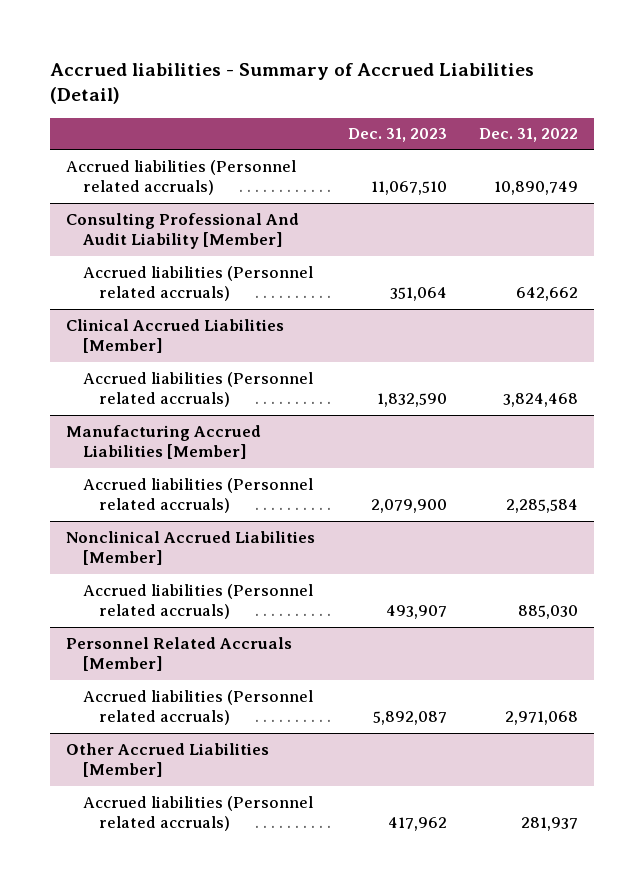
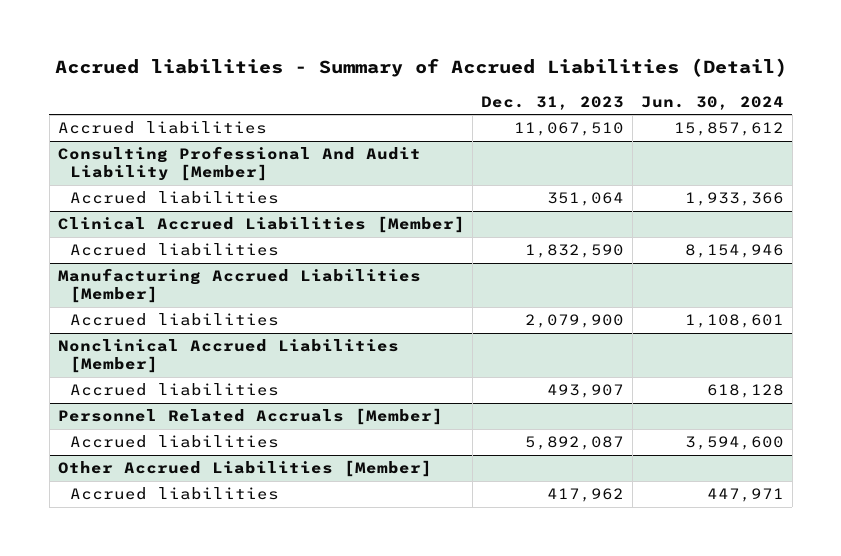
[478,128,578,143] Dec. 31, 2022 -> none
none -> [640,95,784,110] Jun. 30, 2024
[66,159,297,196] Accrued liabilities (Personnel related accruals) -> [57,121,267,135] Accrued liabilities
[82,265,313,302] Accrued liabilities (Personnel related accruals) -> [70,191,280,205] Accrued liabilities
[82,371,313,408] Accrued liabilities (Personnel related accruals) -> [70,243,280,257] Accrued liabilities
[82,477,313,514] Accrued liabilities (Personnel related accruals) -> [70,313,280,327] Accrued liabilities
[82,583,313,620] Accrued liabilities (Personnel related accruals) -> [70,383,280,397] Accrued liabilities
[82,689,313,726] Accrued liabilities (Personnel related accruals) -> [70,435,280,449] Accrued liabilities
[82,795,313,832] Accrued liabilities (Personnel related accruals) -> [70,487,280,501] Accrued liabilities

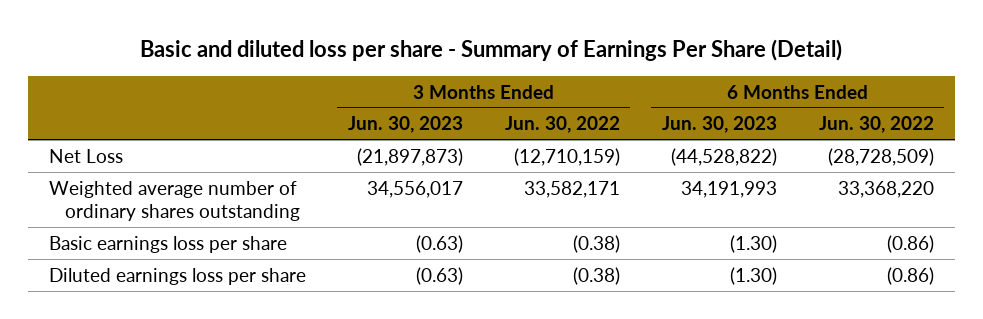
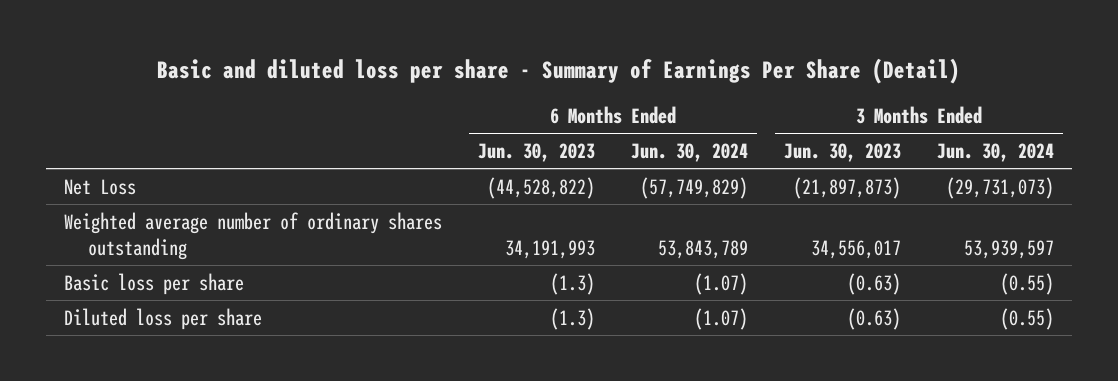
[504,116,620,134] Jun. 30, 2022 -> none
[818,116,934,134] Jun. 30, 2022 -> none
none -> [631,143,749,163] Jun. 30, 2024
none -> [937,143,1055,163] Jun. 30, 2024
[48,235,287,253] Basic earnings loss per share -> [63,272,244,295] Basic loss per share
[729,234,777,253] (1.30) -> [549,272,595,295] (1.3)
[48,267,306,285] Diluted earnings loss per share -> [63,307,262,330] Diluted loss per share
[729,266,777,285] (1.30) -> [549,307,595,330] (1.3)

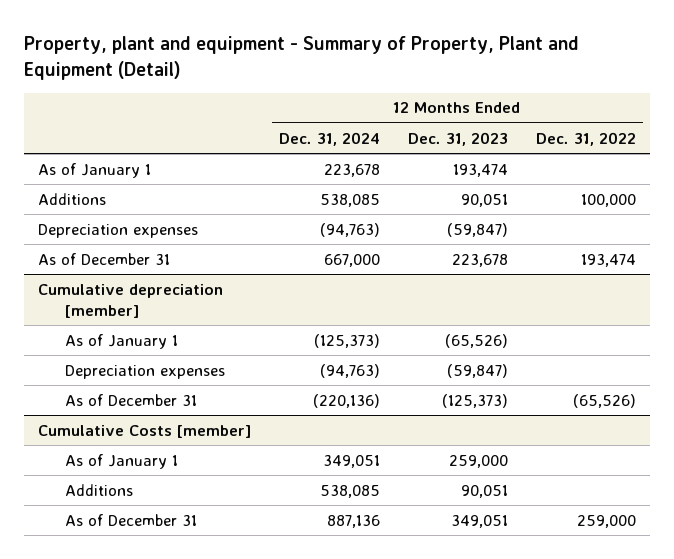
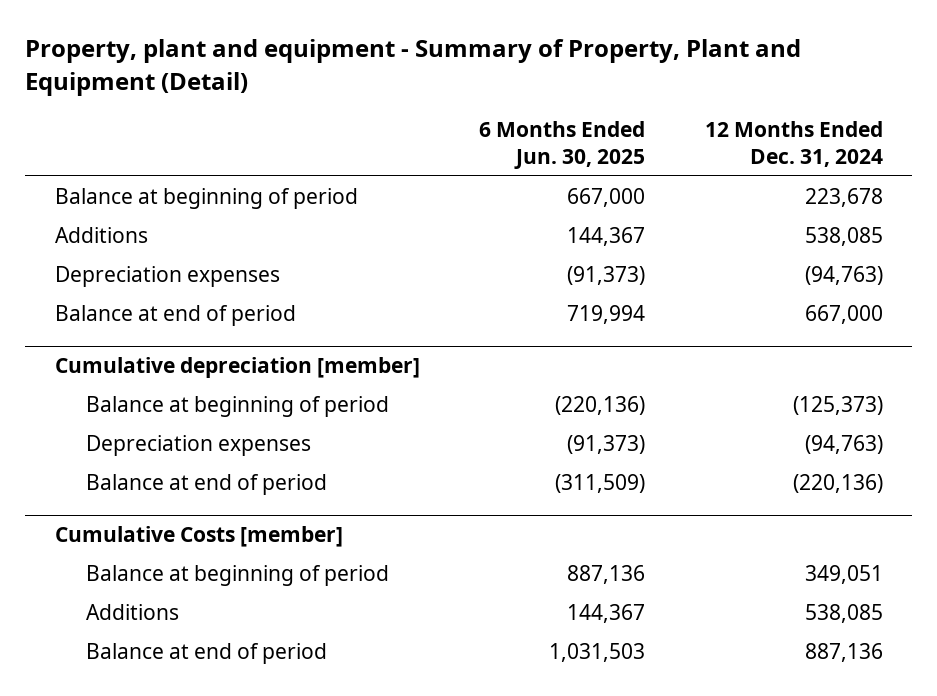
[407,131,508,146] Dec. 31, 2023 -> none
[535,131,636,146] Dec. 31, 2022 -> none
none -> [479,121,646,170] 6 Months Ended Jun. 30, 2025
[37,162,151,178] As of January 1 -> [54,187,358,209] Balance at beginning of period
[37,252,170,265] As of December 31 -> [54,304,296,326] Balance at end of period
[64,333,178,349] As of January 1 -> [85,395,389,417] Balance at beginning of period
[64,393,197,406] As of December 31 -> [85,473,327,495] Balance at end of period
[64,453,178,469] As of January 1 -> [85,564,389,586] Balance at beginning of period
[64,513,197,526] As of December 31 -> [85,642,327,664] Balance at end of period

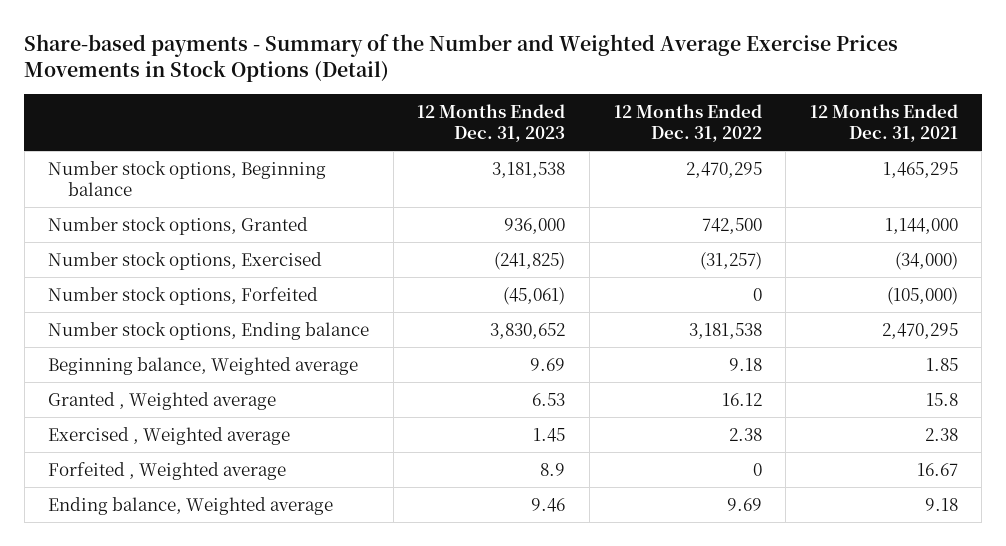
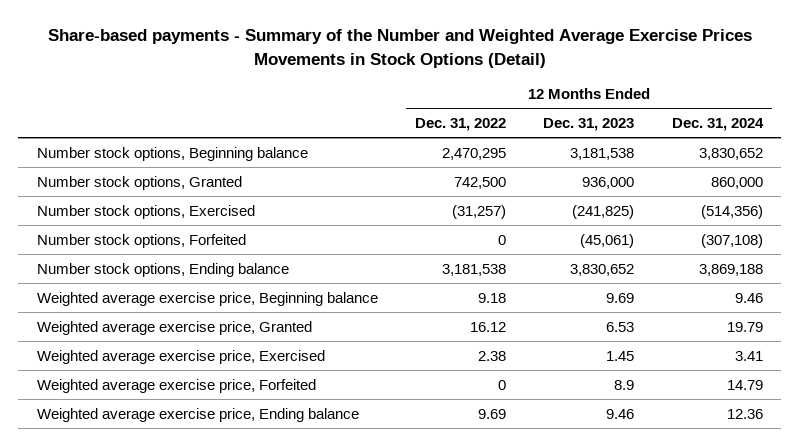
[809,103,958,142] 12 Months Ended Dec. 31, 2021 -> none
none -> [671,117,764,131] Dec. 31, 2024
[48,356,359,375] Beginning balance, Weighted average -> [36,291,378,306] Weighted average exercise price, Beginning balance
[48,391,277,410] Granted , Weighted average -> [36,320,312,335] Weighted average exercise price, Granted
[48,426,291,445] Exercised , Weighted average -> [36,349,325,364] Weighted average exercise price, Exercised
[48,461,287,480] Forfeited , Weighted average -> [36,378,316,393] Weighted average exercise price, Forfeited
[48,496,334,515] Ending balance, Weighted average -> [36,407,359,422] Weighted average exercise price, Ending balance

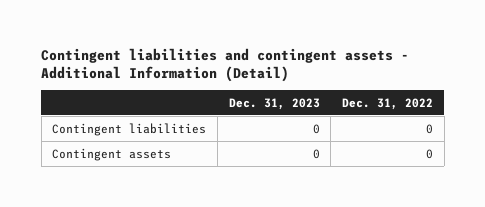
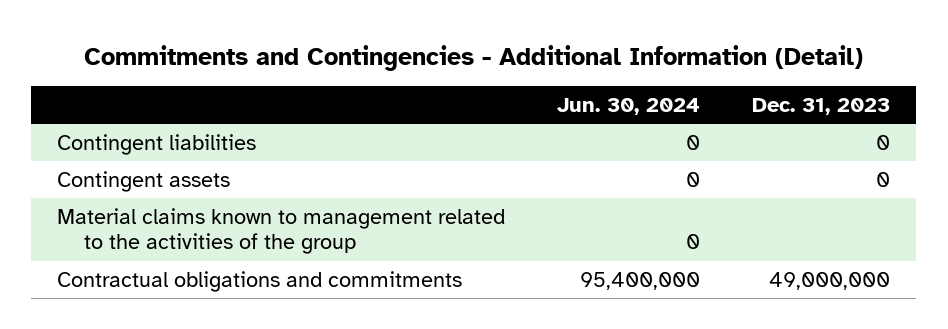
[41,47,410,83] Contingent liabilities and contingent assets - Additional Information (Detail) -> [83,44,863,71] Commitments and Contingencies - Additional Information (Detail)
[342,97,434,110] Dec. 31, 2022 -> none
none -> [557,98,701,116] Jun. 30, 2024
none -> [57,207,506,255] Material claims known to management related to the activities of the group
none -> [57,270,463,292] Contractual obligations and commitments

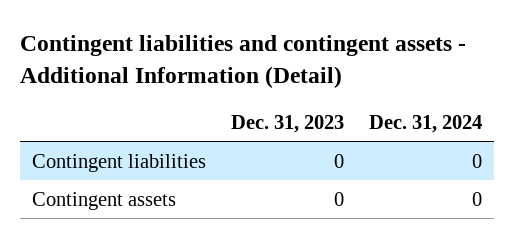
[83,44,863,71] Commitments and Contingencies - Additional Information (Detail) -> [19,35,466,89] Contingent liabilities and contingent assets - Additional Information (Detail)
[557,98,701,116] Jun. 30, 2024 -> none
none -> [368,114,482,133] Dec. 31, 2024
[57,207,506,255] Material claims known to management related to the activities of the group -> none
[57,270,463,292] Contractual obligations and commitments -> none

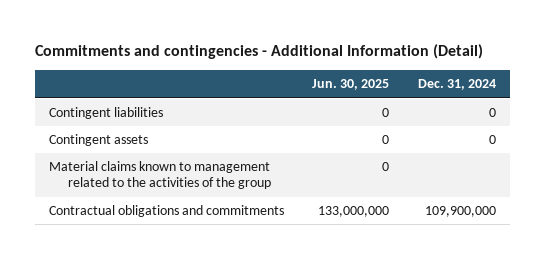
[19,35,466,89] Contingent liabilities and contingent assets - Additional Information (Detail) -> [34,44,483,60] Commitments and contingencies - Additional Information (Detail)
[231,114,345,133] Dec. 31, 2023 -> none
none -> [312,79,390,91] Jun. 30, 2025
none -> [48,161,271,190] Material claims known to management related to the activities of the group
none -> [48,205,284,218] Contractual obligations and commitments

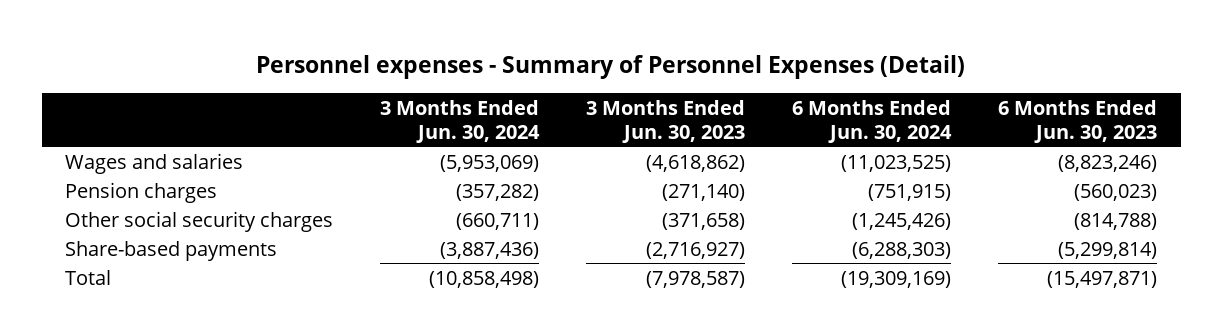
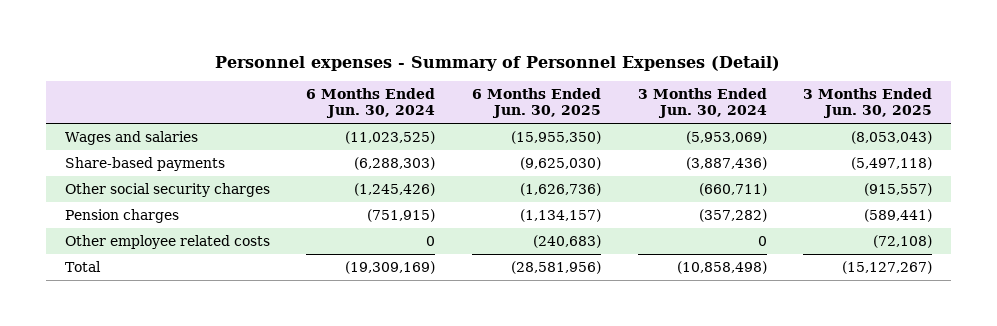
[586,100,746,143] 3 Months Ended Jun. 30, 2023 -> none
[998,100,1158,143] 6 Months Ended Jun. 30, 2023 -> none
none -> [471,88,601,119] 6 Months Ended Jun. 30, 2025
none -> [803,88,933,119] 3 Months Ended Jun. 30, 2025
[65,210,334,232] Other social security charges -> [64,183,270,198] Other social security charges
[65,181,218,203] Pension charges -> [64,209,179,224] Pension charges
none -> [64,235,270,250] Other employee related costs

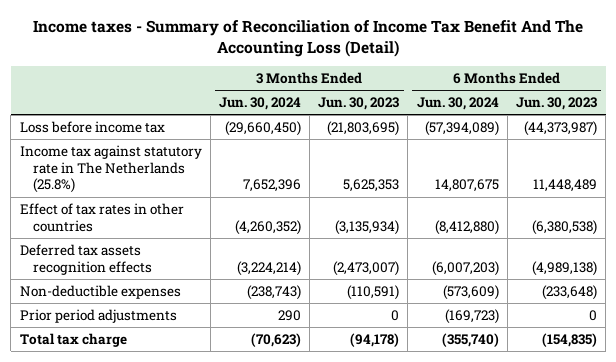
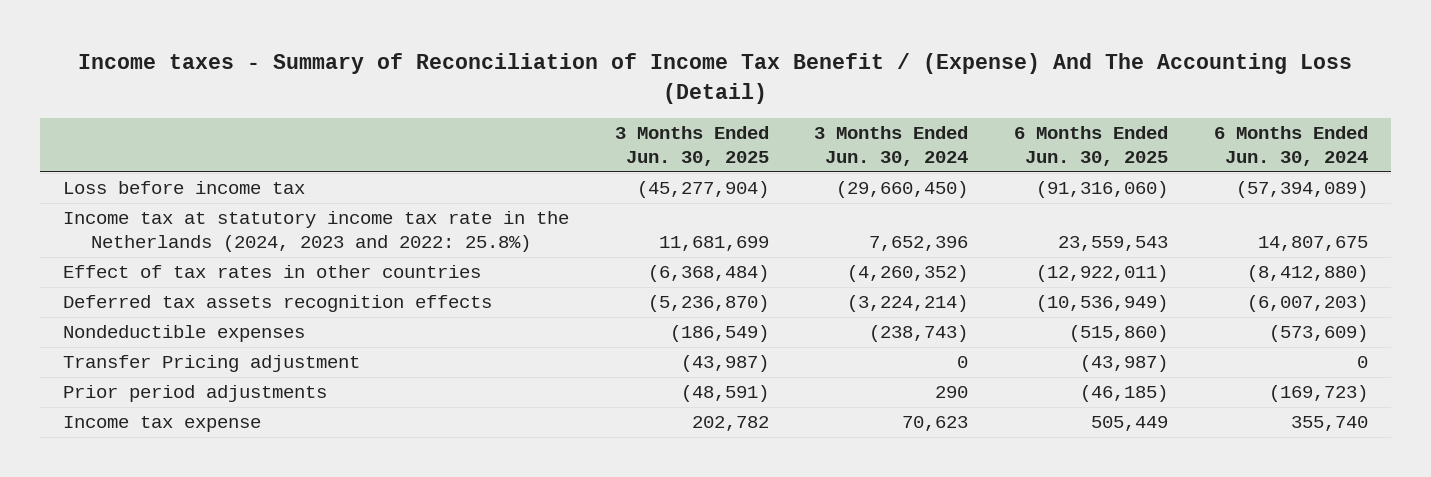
[33,19,584,57] Income taxes - Summary of Reconciliation of Income Tax Benefit And The Accounting Loss (Detail) -> [78,53,1353,104] Income taxes - Summary of Reconciliation of Income Tax Benefit / (Expense) And The Accounting Loss (Detail)
[318,97,400,111] Jun. 30, 2023 -> none
[515,97,597,111] Jun. 30, 2023 -> none
none -> [614,125,769,167] 3 Months Ended Jun. 30, 2025
none -> [1014,125,1169,167] 6 Months Ended Jun. 30, 2025
[19,144,202,194] Income tax against statutory rate in The Netherlands (25.8%) -> [62,210,569,253] Income tax at statutory income tax rate in the Netherlands (2024, 2023 and 2022: 25.8%)
[19,284,181,299] Non-deductible expenses -> [62,324,305,342] Nondeductible expenses
none -> [62,354,360,372] Transfer Pricing adjustment
[19,332,127,347] Total tax charge -> none
none -> [62,415,261,432] Income tax expense

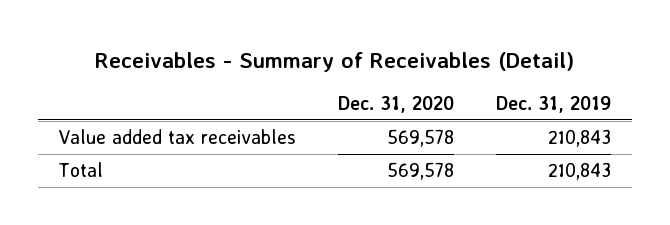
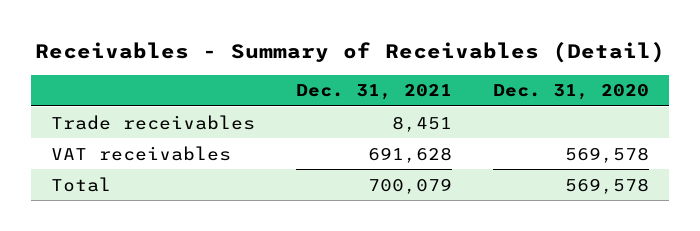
[496,96,612,114] Dec. 31, 2019 -> none
none -> [296,84,453,101] Dec. 31, 2021
none -> [51,114,256,130] Trade receivables
[58,129,297,145] Value added tax receivables -> [51,145,232,161] VAT receivables

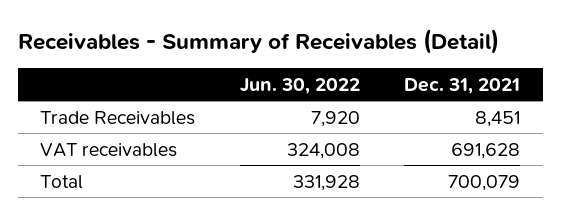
[492,84,649,101] Dec. 31, 2020 -> none
none -> [239,77,360,94] Jun. 30, 2022
[51,114,256,130] Trade receivables -> [40,110,196,125] Trade Receivables

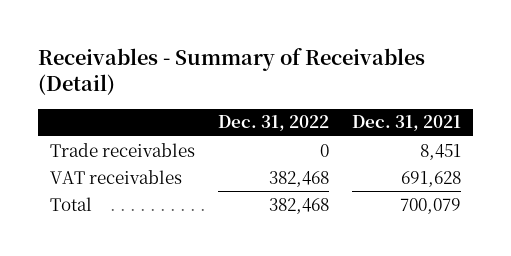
[239,77,360,94] Jun. 30, 2022 -> none
none -> [218,115,330,132] Dec. 31, 2022
[40,110,196,125] Trade Receivables -> [49,142,195,157] Trade receivables

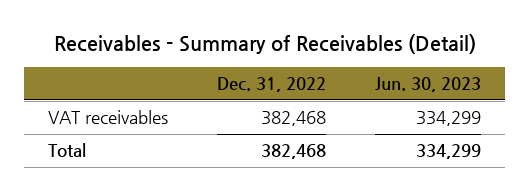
[352,115,462,132] Dec. 31, 2021 -> none
none -> [374,77,481,93] Jun. 30, 2023
[49,142,195,157] Trade receivables -> none

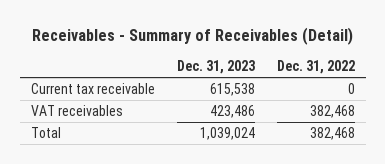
[374,77,481,93] Jun. 30, 2023 -> none
none -> [176,59,255,74] Dec. 31, 2023
none -> [30,83,155,95] Current tax receivable

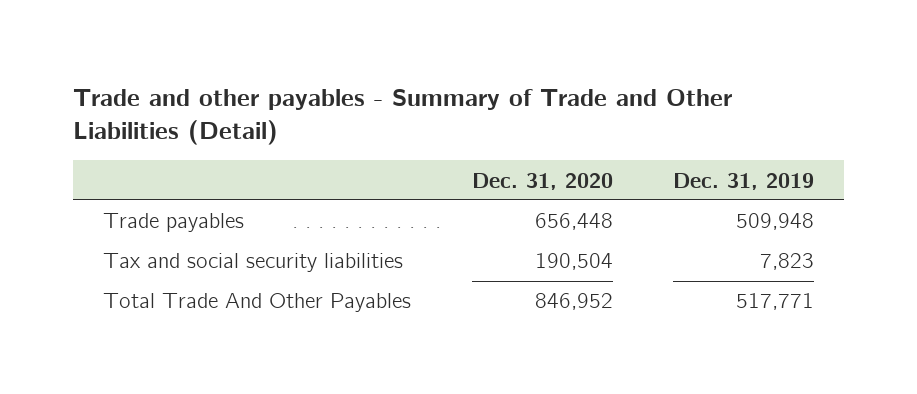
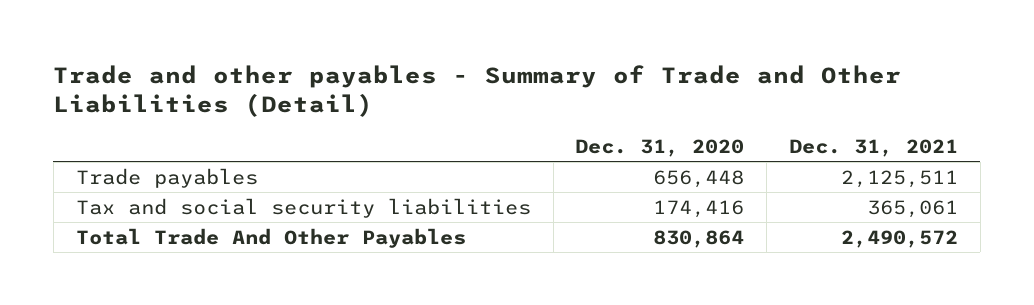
[673,172,815,190] Dec. 31, 2019 -> none
none -> [789,138,959,157] Dec. 31, 2021
[534,253,613,271] 190,504 -> [653,199,745,218] 174,416
[534,293,613,311] 846,952 -> [653,229,745,248] 830,864

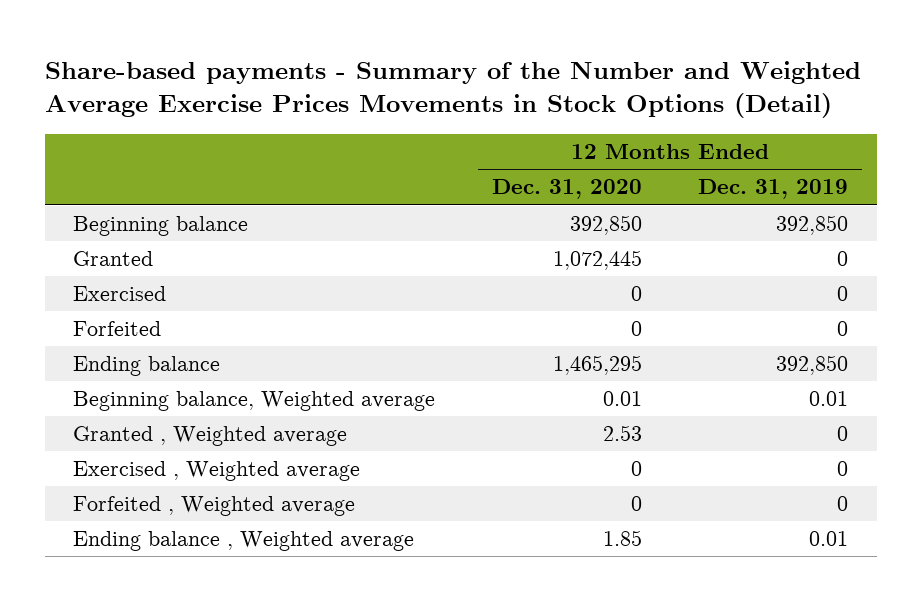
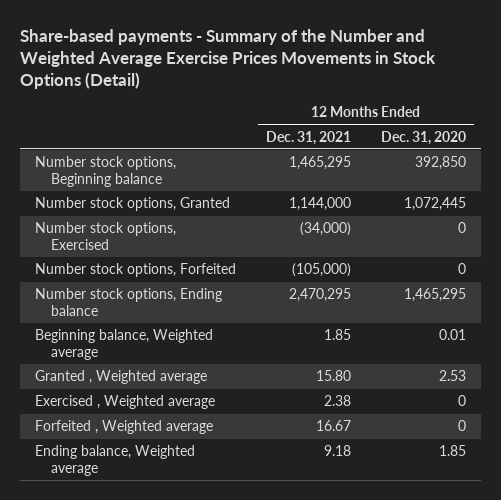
[698,179,849,200] Dec. 31, 2019 -> none
none -> [265,130,351,145] Dec. 31, 2021
[73,216,249,237] Beginning balance -> [34,156,176,188] Number stock options, Beginning balance
[73,251,154,267] Granted -> [34,197,230,212] Number stock options, Granted
[73,286,167,302] Exercised -> [34,222,176,251] Number stock options, Exercised
[73,321,162,337] Forfeited -> [34,263,236,278] Number stock options, Forfeited
[73,356,221,377] Ending balance -> [34,288,222,317] Number stock options, Ending balance
[73,531,415,552] Ending balance , Weighted average -> [34,445,195,477] Ending balance, Weighted average

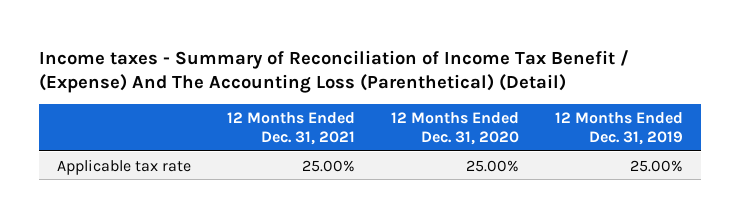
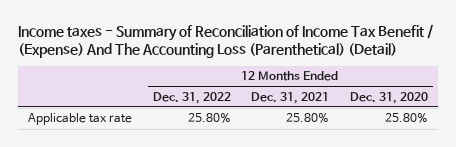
[555,111,684,146] 12 Months Ended Dec. 31, 2019 -> none
none -> [152,91,231,104] Dec. 31, 2022
[302,159,356,172] 25.00% -> [286,113,330,124] 25.80%
[466,159,520,172] 25.00% -> [384,113,428,124] 25.80%

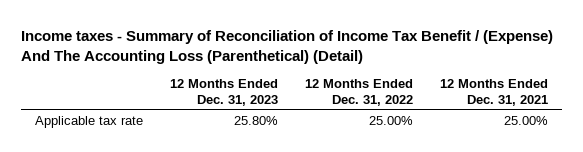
[349,91,428,104] Dec. 31, 2020 -> none
none -> [169,79,278,107] 12 Months Ended Dec. 31, 2023
[187,113,231,124] 25.80% -> [369,116,414,126] 25.00%
[286,113,330,124] 25.80% -> [504,116,549,126] 25.00%

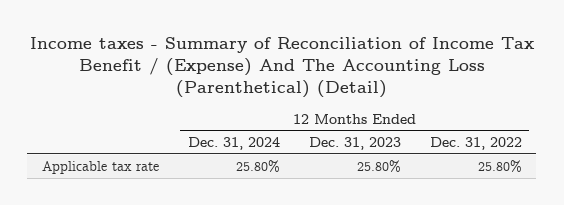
[440,79,549,107] 12 Months Ended Dec. 31, 2021 -> none
none -> [187,137,280,151] Dec. 31, 2024
[369,116,414,126] 25.00% -> [477,160,522,174] 25.80%

